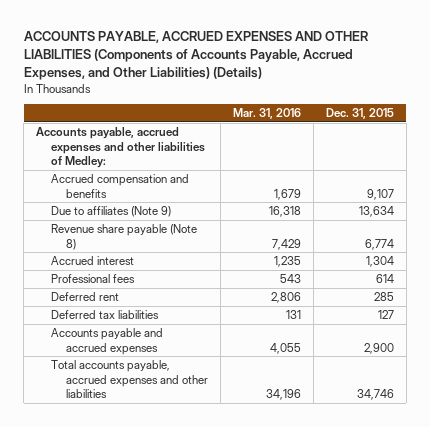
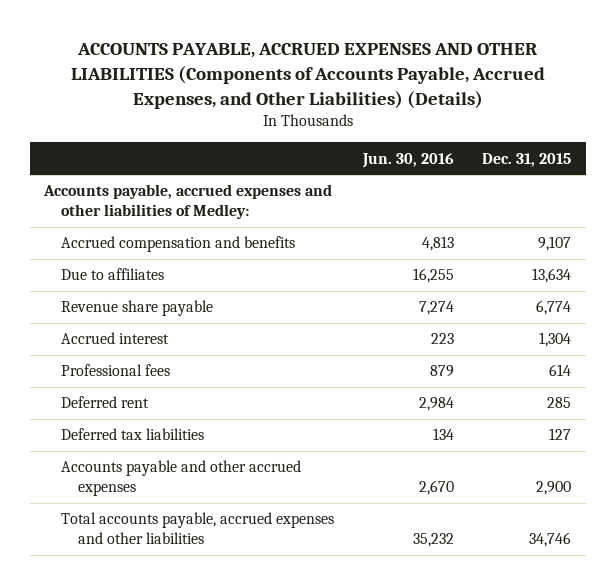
[232,108,301,120] Mar. 31, 2016 -> none
none -> [361,152,454,168] Jun. 30, 2016
[50,206,171,218] Due to affiliates (Note 9) -> [60,268,164,281] Due to affiliates
[50,224,197,250] Revenue share payable (Note 8) -> [60,300,213,317] Revenue share payable
[50,328,163,355] Accounts payable and accrued expenses -> [60,460,301,497] Accounts payable and other accrued expenses

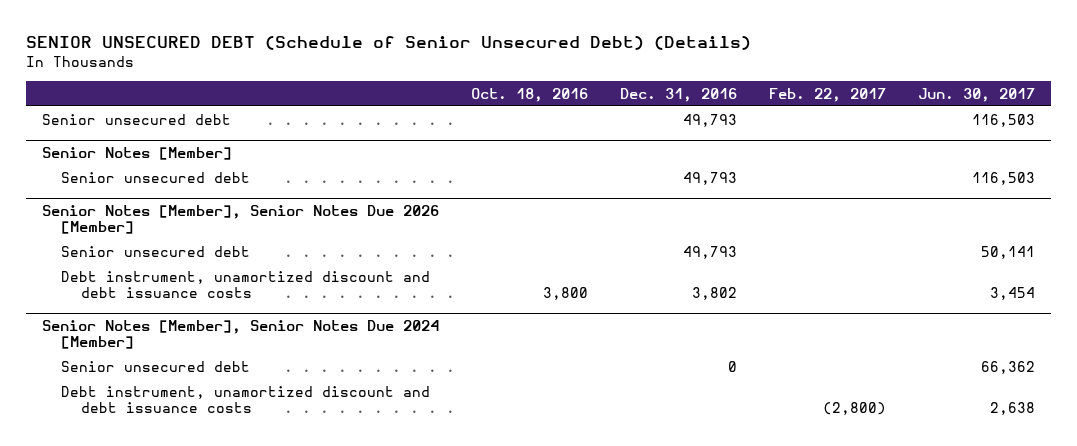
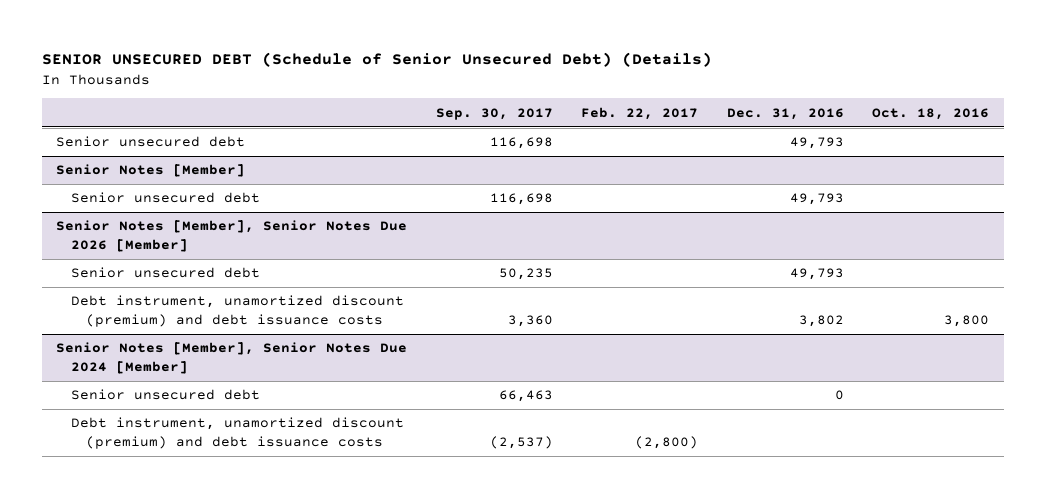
[918,87,1036,102] Jun. 30, 2017 -> none
none -> [435,107,553,120] Sep. 30, 2017
[61,270,431,299] Debt instrument, unamortized discount and debt issuance costs -> [71,295,405,327] Debt instrument, unamortized discount (premium) and debt issuance costs
[61,385,431,414] Debt instrument, unamortized discount and debt issuance costs -> [71,417,405,449] Debt instrument, unamortized discount (premium) and debt issuance costs

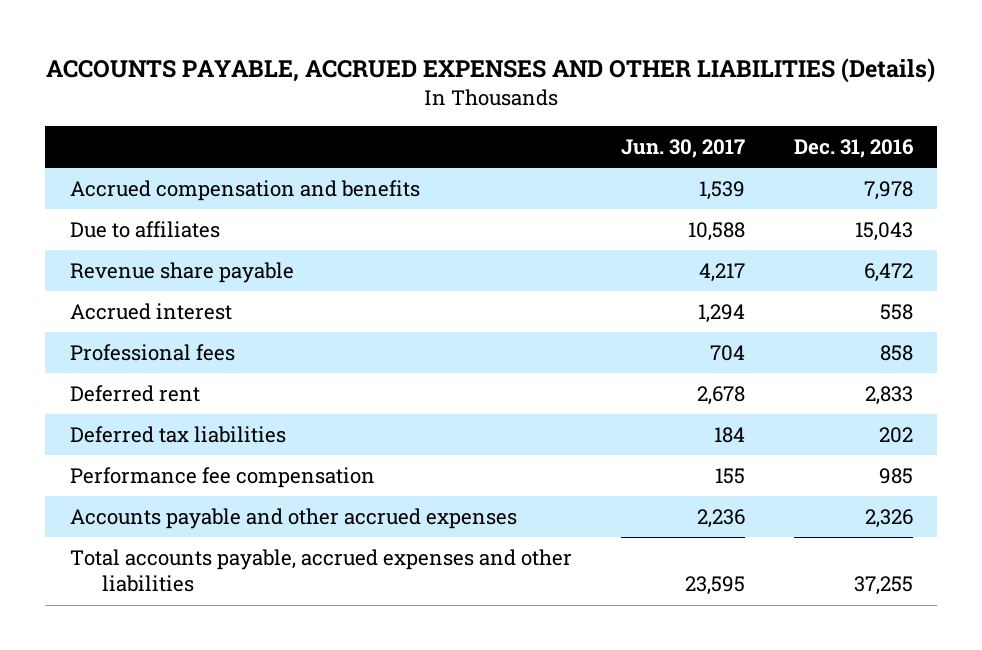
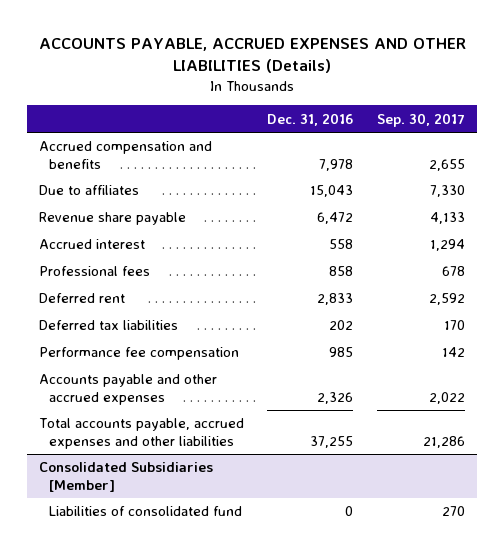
[620,138,745,158] Jun. 30, 2017 -> none
none -> [377,112,466,127] Sep. 30, 2017
none -> [38,462,213,492] Consolidated Subsidiaries [Member]
none -> [48,506,242,517] Liabilities of consolidated fund

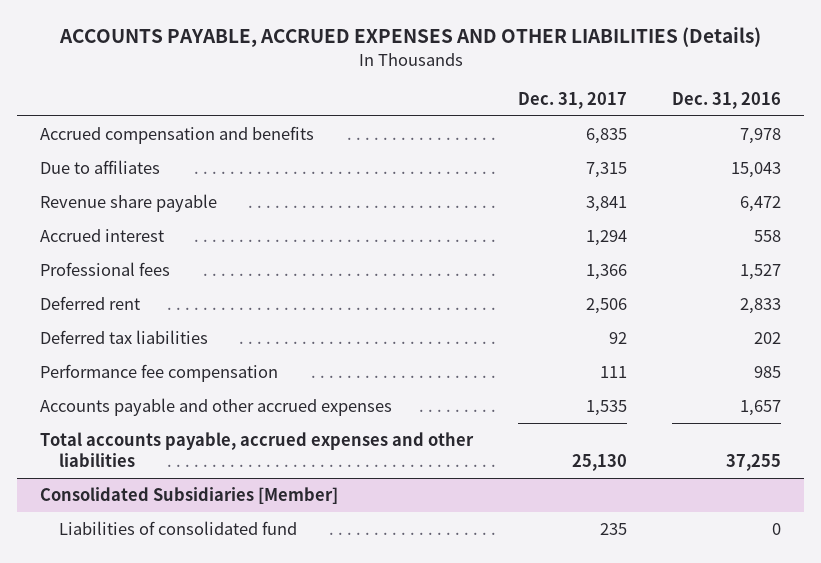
[377,112,466,127] Sep. 30, 2017 -> none
none -> [518,92,628,110] Dec. 31, 2017
[329,266,354,277] 858 -> [740,263,782,280] 1,527
[317,391,354,404] 2,326 -> [740,399,782,416] 1,657

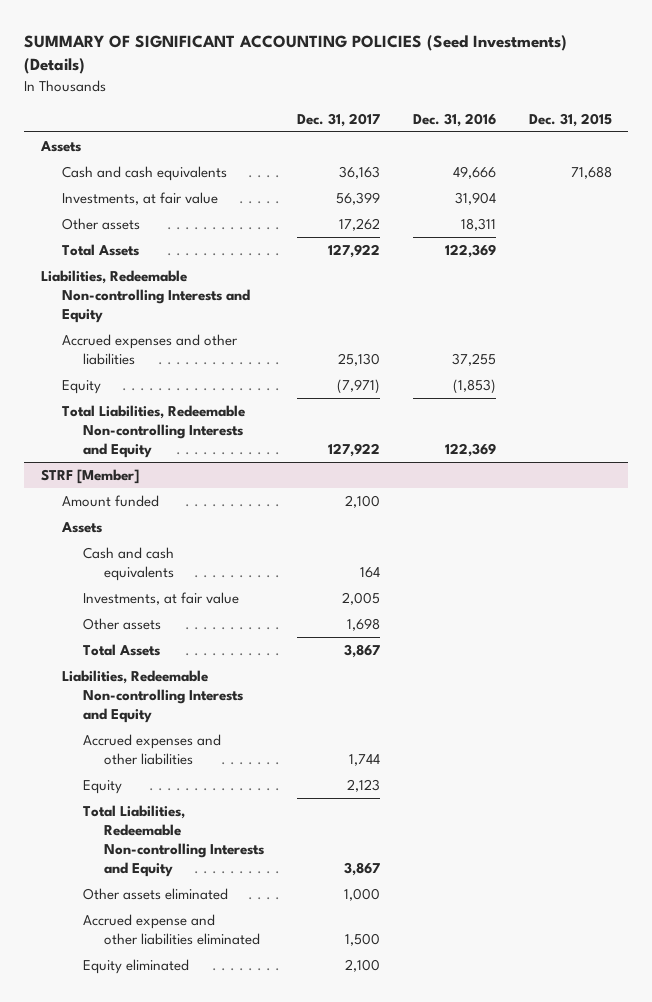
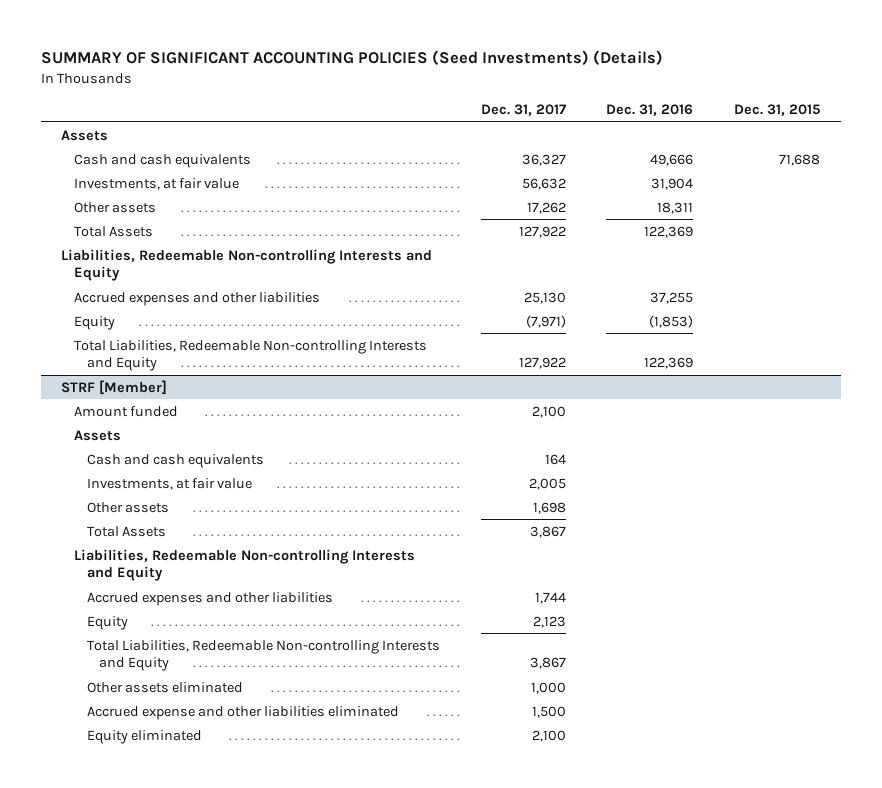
[338,166,380,180] 36,163 -> [521,153,566,166] 36,327
[335,192,380,206] 56,399 -> [521,177,566,190] 56,632

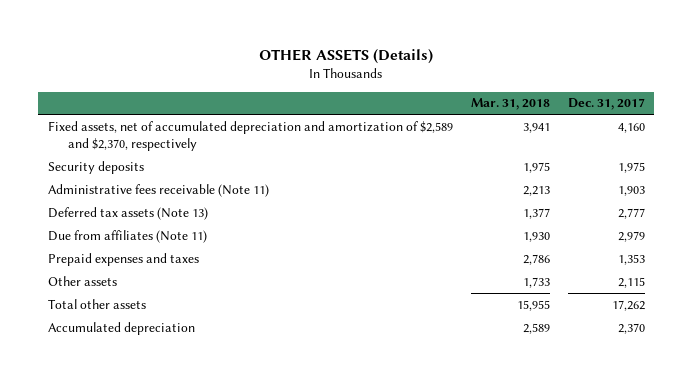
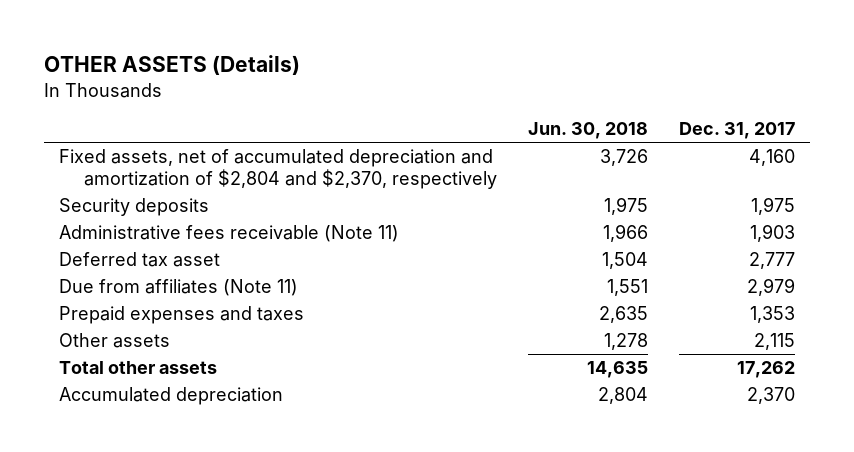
[470,98,550,111] Mar. 31, 2018 -> none
none -> [527,122,648,140] Jun. 30, 2018
[47,120,453,151] Fixed assets, net of accumulated depreciation and amortization of $2,589 and $2,370, respectively -> [59,149,498,190] Fixed assets, net of accumulated depreciation and amortization of $2,804 and $2,370, respectively
[47,206,208,220] Deferred tax assets (Note 13) -> [59,252,221,268] Deferred tax asset

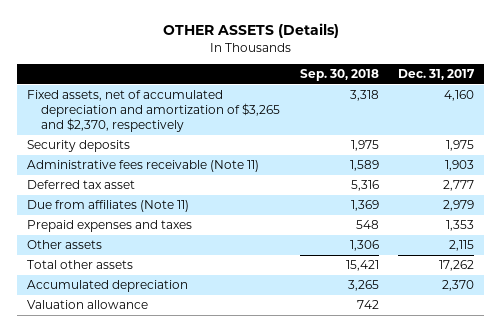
[527,122,648,140] Jun. 30, 2018 -> none
none -> [299,68,379,81] Sep. 30, 2018
[59,149,498,190] Fixed assets, net of accumulated depreciation and amortization of $2,804 and $2,370, respectively -> [26,90,280,133] Fixed assets, net of accumulated depreciation and amortization of $3,265 and $2,370, respectively
none -> [26,300,148,310] Valuation allowance

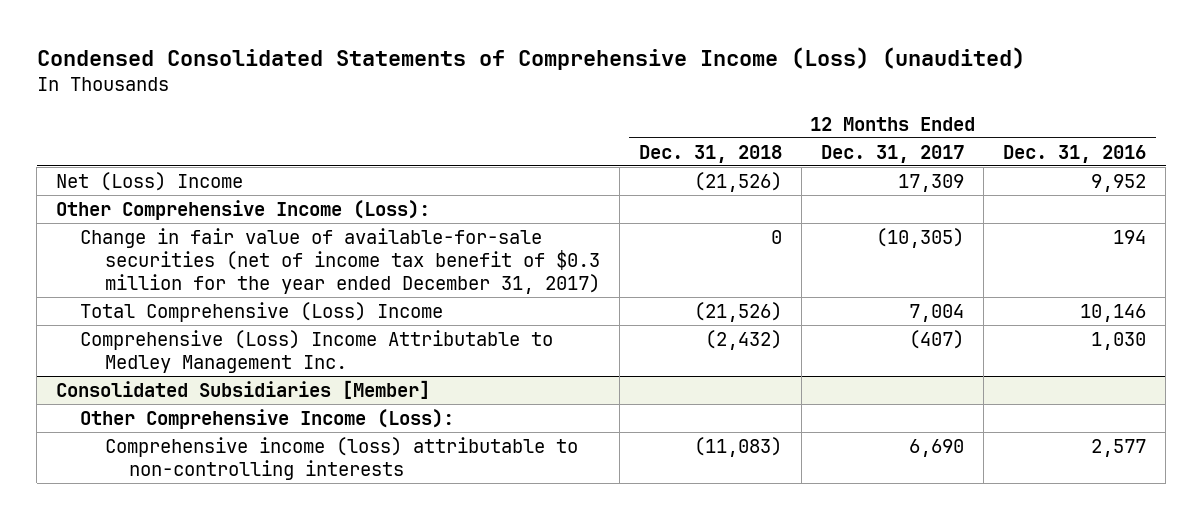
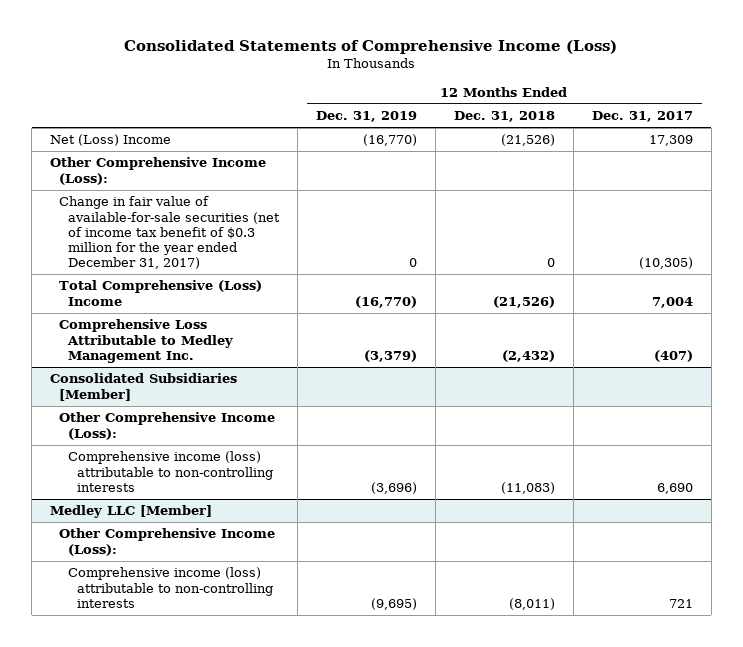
[36,46,1025,70] Condensed Consolidated Statements of Comprehensive Income (Loss) (unaudited) -> [124,39,618,54] Consolidated Statements of Comprehensive Income (Loss)
[1003,144,1147,163] Dec. 31, 2016 -> none
none -> [316,111,418,123] Dec. 31, 2019
[80,329,554,373] Comprehensive (Loss) Income Attributable to Medley Management Inc. -> [59,319,234,363] Comprehensive Loss Attributable to Medley Management Inc.
none -> [50,505,213,519] Medley LLC [Member]
none -> [59,528,276,556] Other Comprehensive Income (Loss):
none -> [68,567,274,608] Comprehensive income (loss) attributable to non-controlling interests

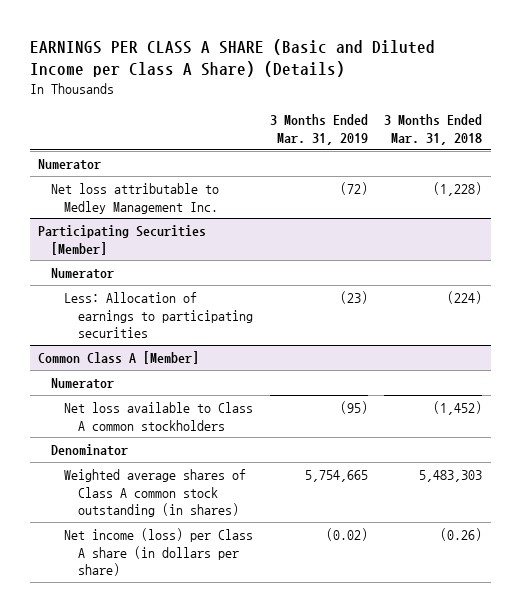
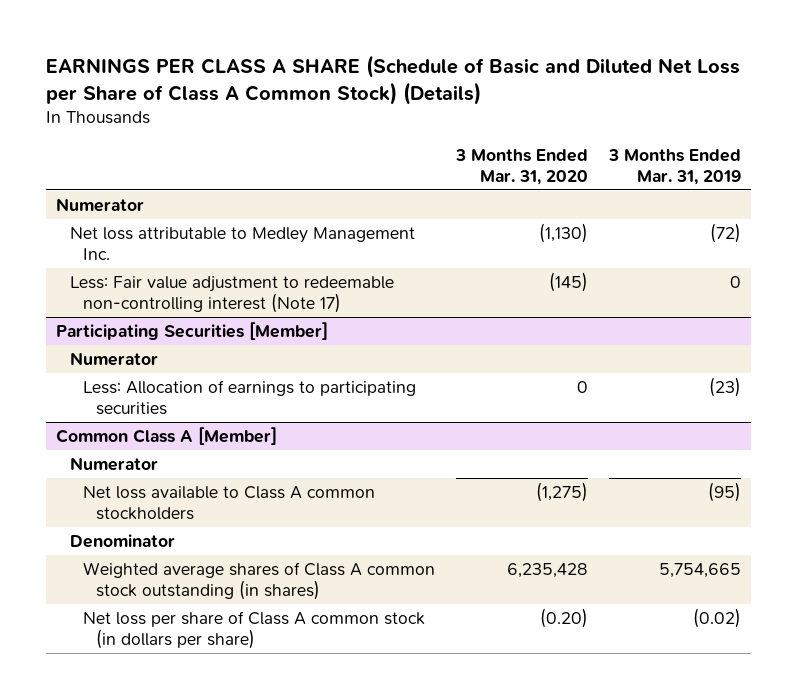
[29,39,435,78] EARNINGS PER CLASS A SHARE (Basic and Diluted Income per Class A Share) (Details) -> [45,55,740,106] EARNINGS PER CLASS A SHARE (Schedule of Basic and Diluted Net Loss per Share of Class A Common Stock) (Details)
[384,114,483,146] 3 Months Ended Mar. 31, 2018 -> none
none -> [454,148,588,185] 3 Months Ended Mar. 31, 2020
none -> [69,275,394,313] Less: Fair value adjustment to redeemable non-controlling interest (Note 17)
[64,527,254,577] Net income (loss) per Class A share (in dollars per share) -> [83,610,426,649] Net loss per share of Class A common stock (in dollars per share)

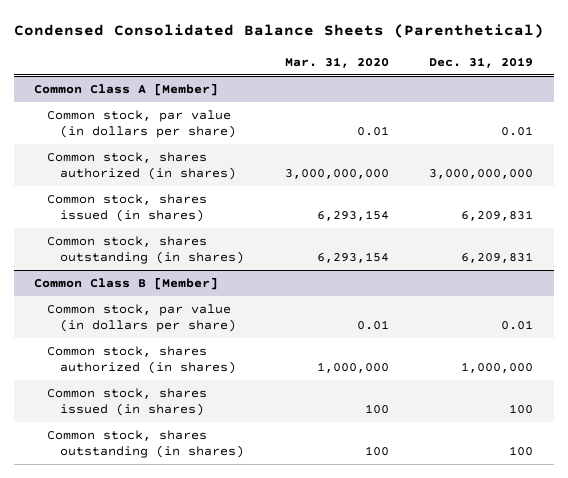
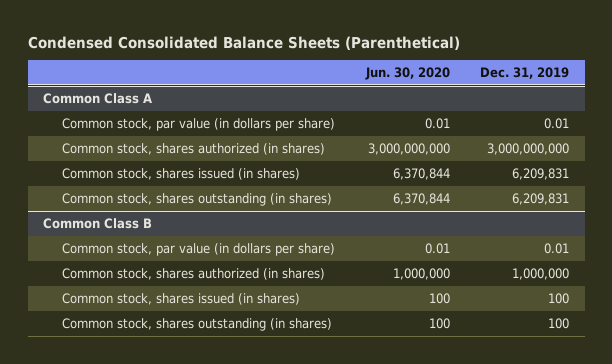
[284,56,389,68] Mar. 31, 2020 -> none
none -> [364,67,450,81] Jun. 30, 2020
[34,82,219,96] Common Class A [Member] -> [43,92,153,104] Common Class A
[34,276,219,290] Common Class B [Member] -> [43,217,153,229] Common Class B

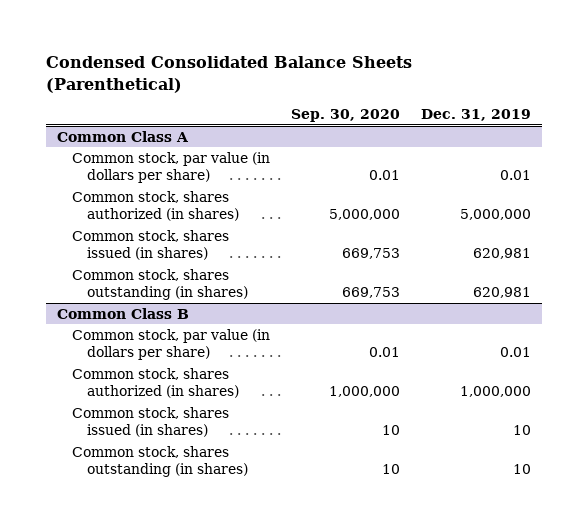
[364,67,450,81] Jun. 30, 2020 -> none
none -> [291,109,401,123] Sep. 30, 2020
[487,142,570,155] 3,000,000,000 -> [460,209,532,221] 5,000,000
[512,167,570,180] 6,209,831 -> [473,248,532,260] 620,981
[512,192,570,205] 6,209,831 -> [473,287,532,299] 620,981
[548,292,570,304] 100 -> [513,425,532,436] 10
[548,317,570,329] 100 -> [513,464,532,475] 10

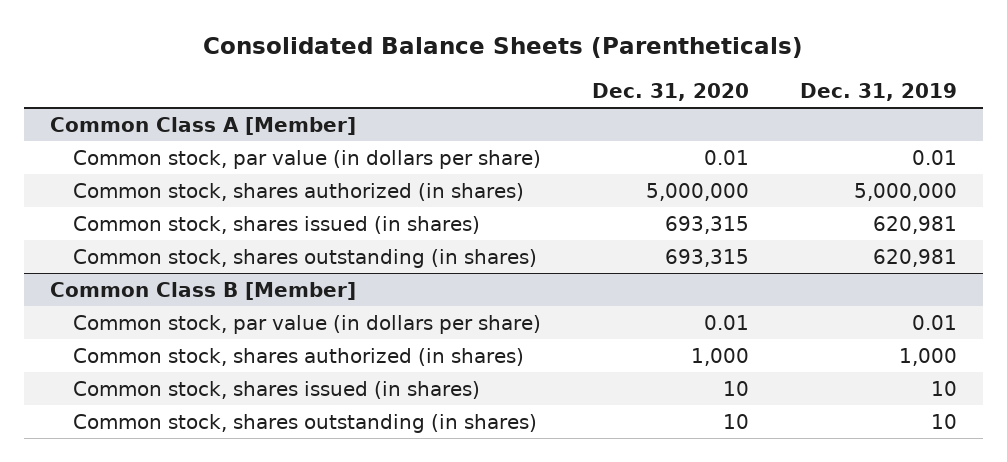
[46,56,413,93] Condensed Consolidated Balance Sheets (Parenthetical) -> [203,37,804,59] Consolidated Balance Sheets (Parentheticals)
[291,109,401,123] Sep. 30, 2020 -> none
none -> [592,82,750,101] Dec. 31, 2020
[56,130,189,142] Common Class A -> [49,116,356,135] Common Class A [Member]
[56,307,189,319] Common Class B -> [49,281,356,300] Common Class B [Member]
[460,386,532,398] 1,000,000 -> [899,347,958,366] 1,000

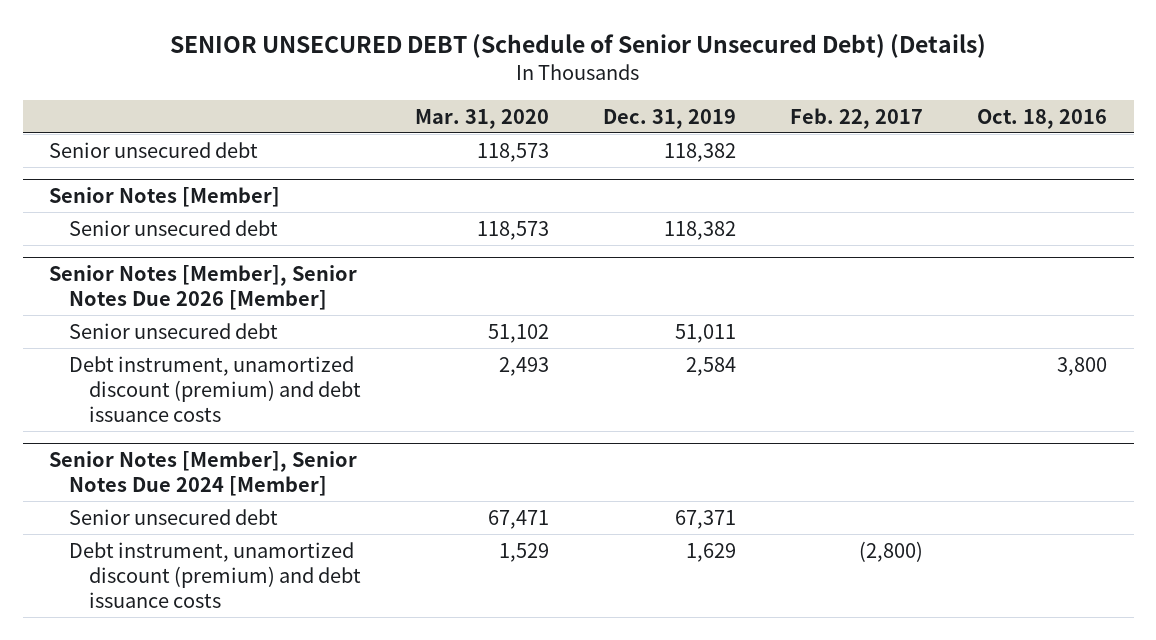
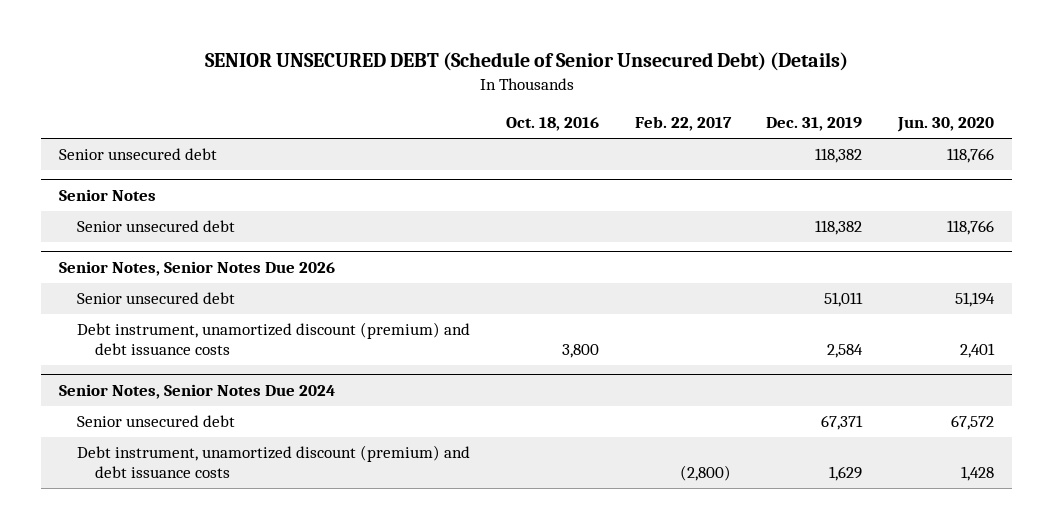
[415,108,550,129] Mar. 31, 2020 -> none
none -> [897,117,995,133] Jun. 30, 2020
[49,187,281,208] Senior Notes [Member] -> [59,189,157,202] Senior Notes
[49,265,358,311] Senior Notes [Member], Senior Notes Due 2026 [Member] -> [59,261,336,277] Senior Notes, Senior Notes Due 2026
[49,451,358,497] Senior Notes [Member], Senior Notes Due 2024 [Member] -> [59,384,336,400] Senior Notes, Senior Notes Due 2024

